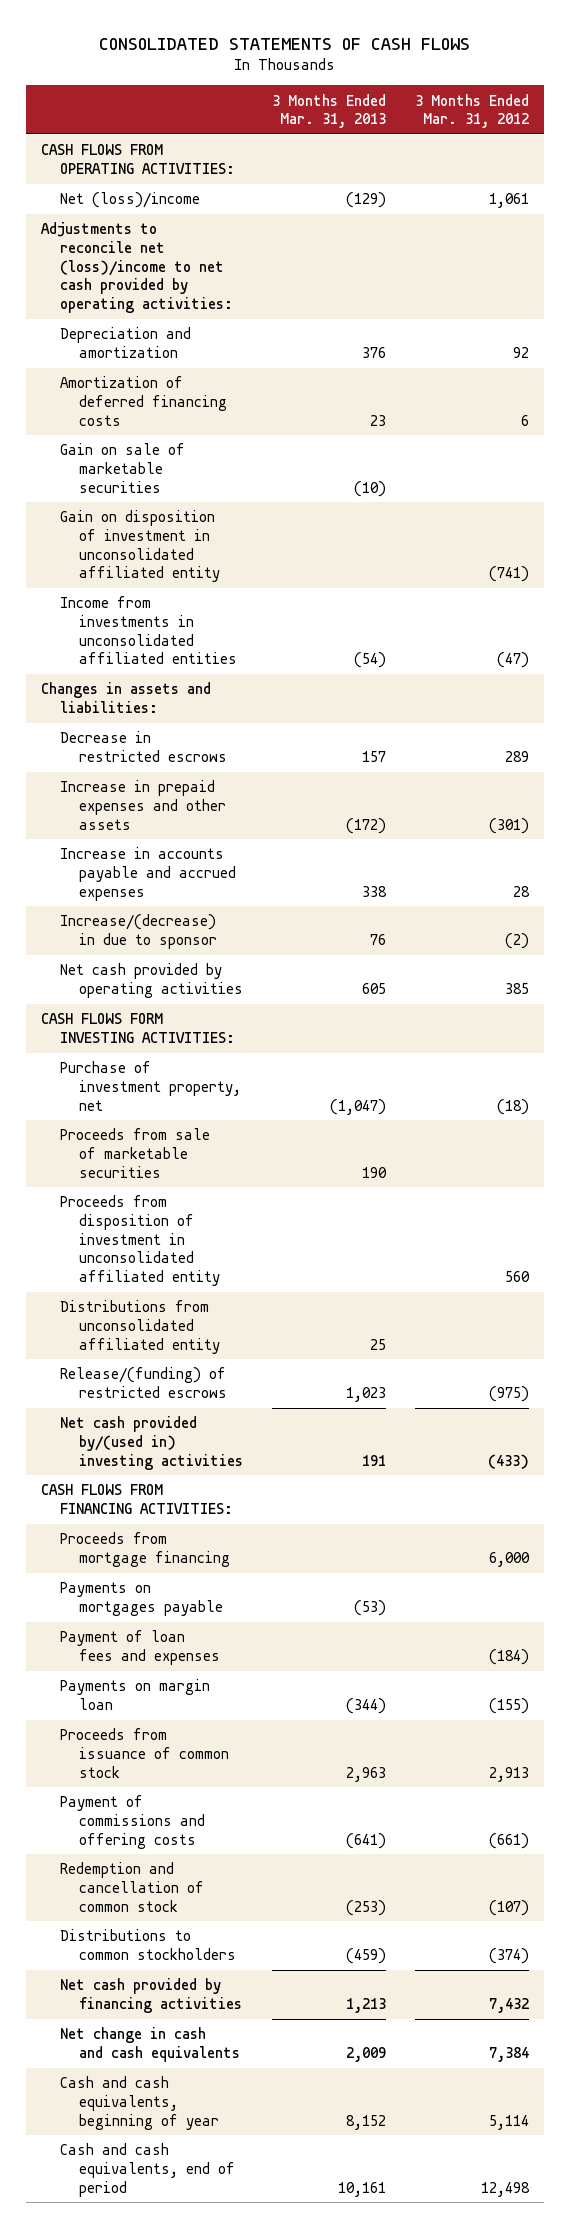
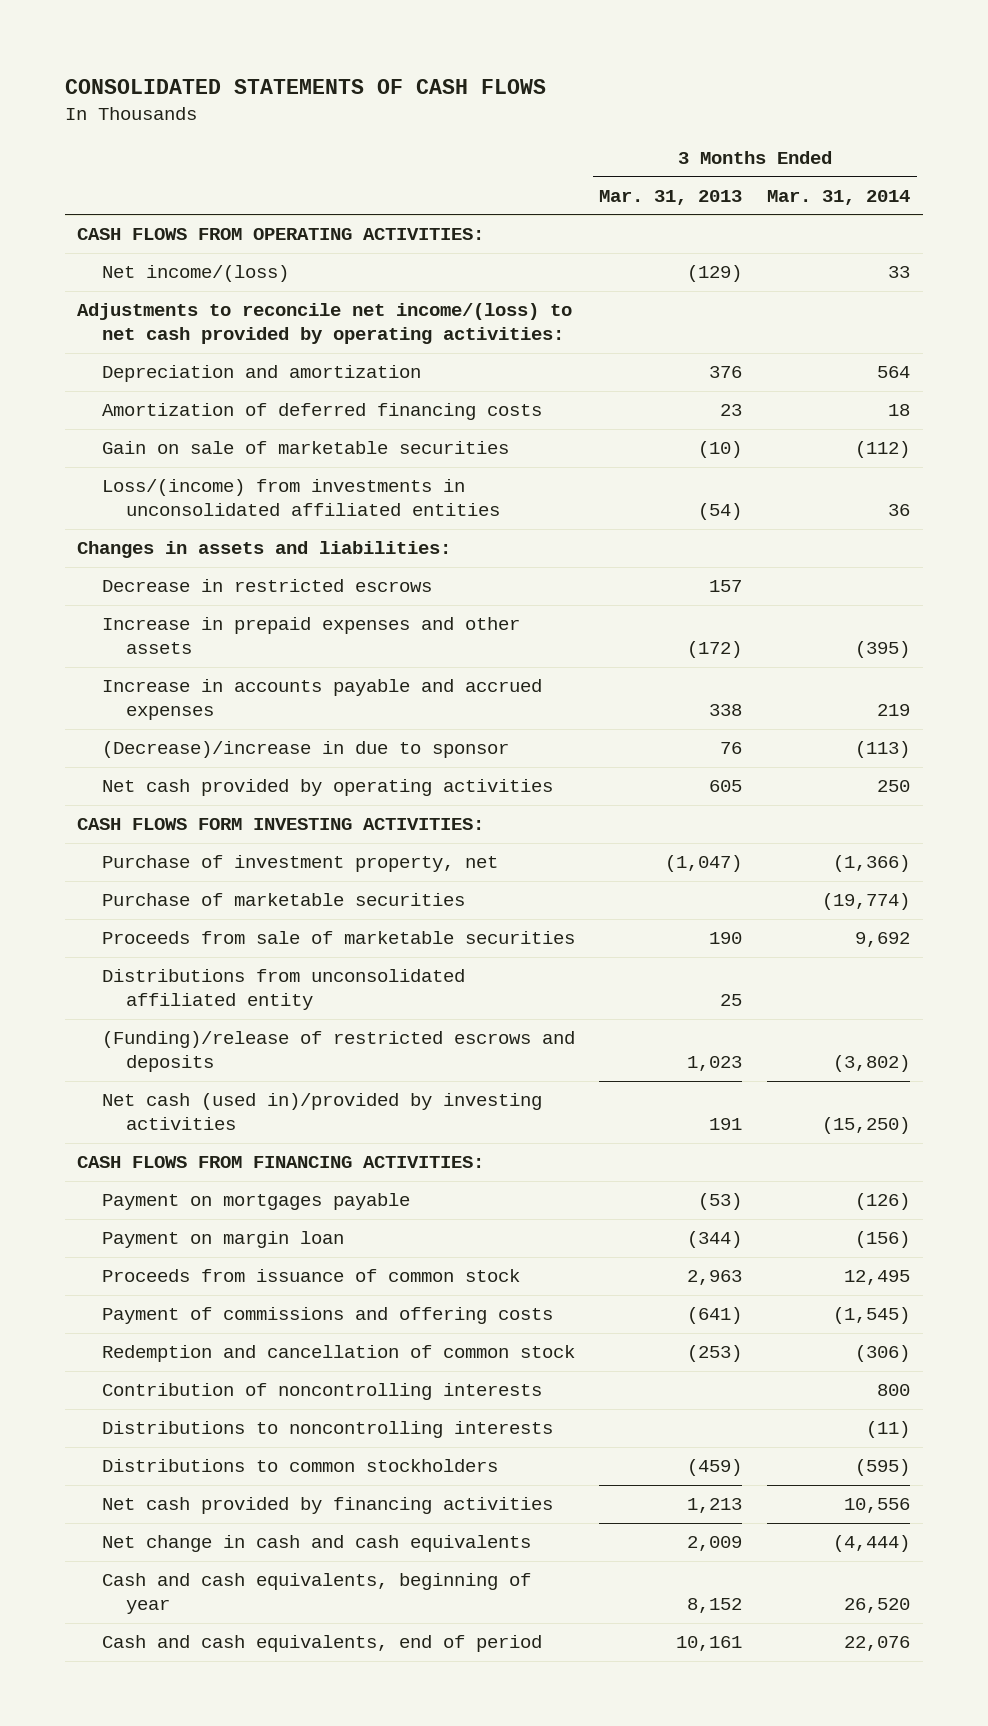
[415,93,530,129] 3 Months Ended Mar. 31, 2012 -> none
none -> [767,189,911,205] Mar. 31, 2014
[59,192,200,209] Net (loss)/income -> [101,265,289,283] Net income/(loss)
[40,222,233,314] Adjustments to reconcile net (loss)/income to net cash provided by operating activities: -> [77,303,573,345] Adjustments to reconcile net income/(loss) to net cash provided by operating activities:
[59,510,221,583] Gain on disposition of investment in unconsolidated affiliated entity -> none
[59,596,238,665] Income from investments in unconsolidated affiliated entities -> [101,479,500,517] Loss/(income) from investments in unconsolidated affiliated entities
[59,914,218,949] Increase/(decrease) in due to sponsor -> [101,741,509,759] (Decrease)/increase in due to sponsor
none -> [101,893,465,907] Purchase of marketable securities
[59,1195,221,1287] Proceeds from disposition of investment in unconsolidated affiliated entity -> none
[59,1367,228,1398] Release/(funding) of restricted escrows -> [101,1031,575,1073] (Funding)/release of restricted escrows and deposits
[59,1416,244,1470] Net cash provided by/(used in) investing activities -> [101,1093,542,1131] Net cash (used in)/provided by investing activities
[59,1532,231,1567] Proceeds from mortgage financing -> none
[59,1630,221,1665] Payment of loan fees and expenses -> none
[59,1582,224,1616] Payments on mortgages payable -> [101,1193,410,1211] Payment on mortgages payable
[59,1679,210,1710] Payments on margin loan -> [101,1231,344,1249] Payment on margin loan
none -> [101,1383,542,1401] Contribution of noncontrolling interests
none -> [101,1421,553,1439] Distributions to noncontrolling interests

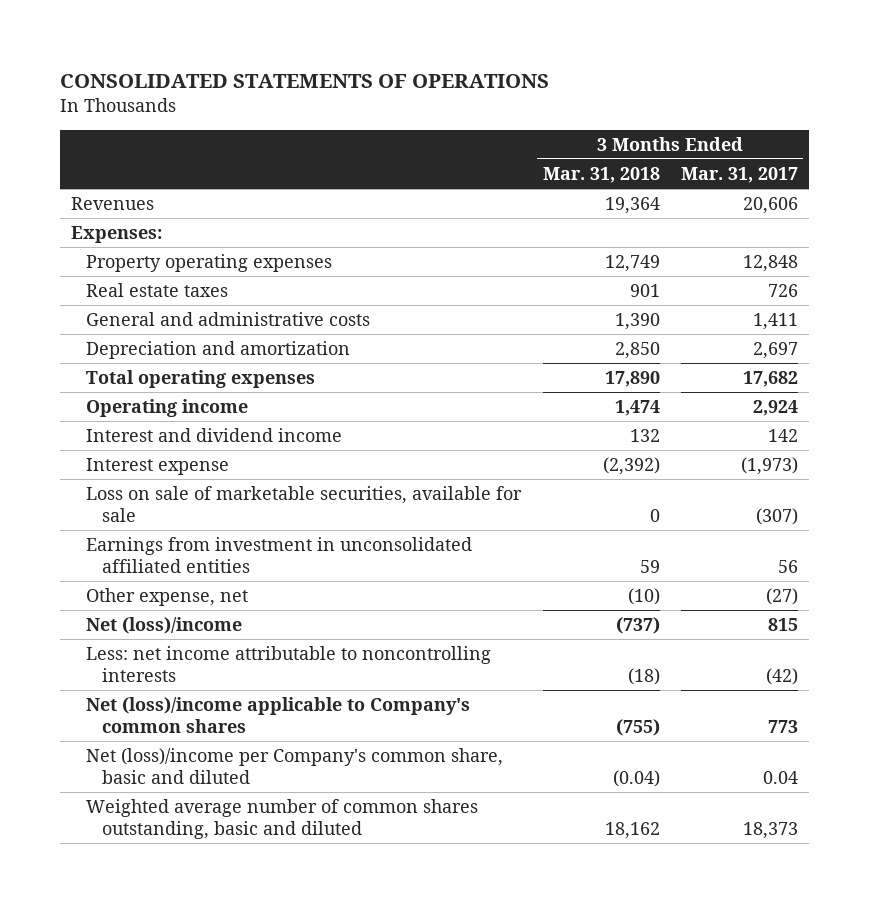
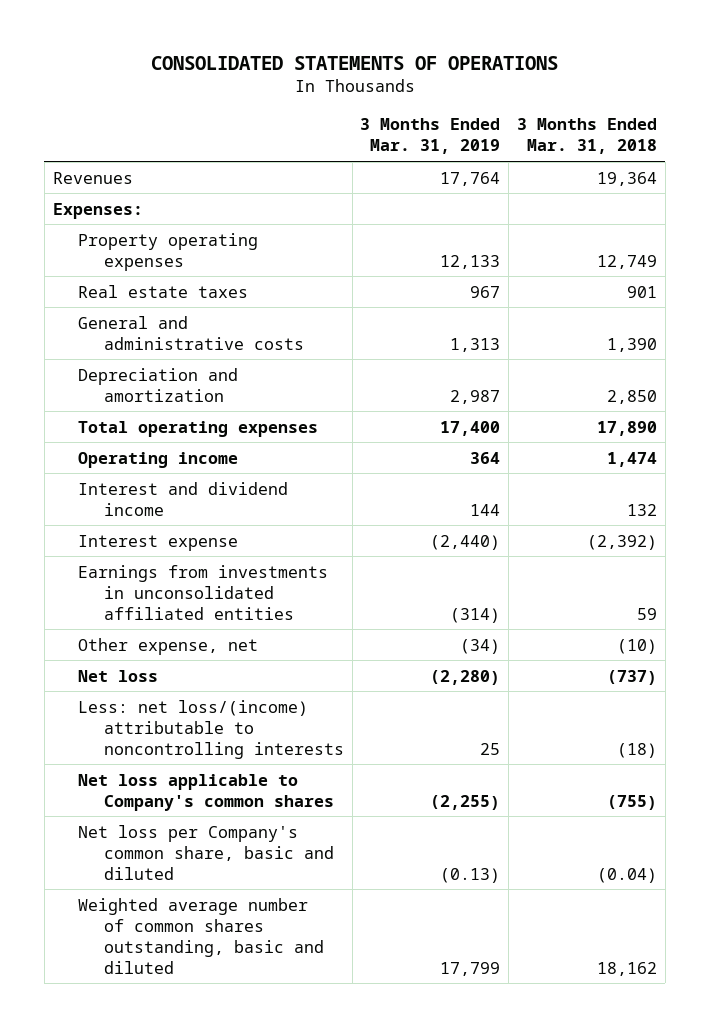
[681,167,799,184] Mar. 31, 2017 -> none
none -> [360,118,501,155] 3 Months Ended Mar. 31, 2019
[86,486,523,522] Loss on sale of marketable securities, available for sale -> none
[86,537,473,573] Earnings from investment in unconsolidated affiliated entities -> [78,564,329,620] Earnings from investments in unconsolidated affiliated entities
[86,617,243,635] Net (loss)/income -> [78,669,159,682] Net loss
[86,646,492,682] Less: net income attributable to noncontrolling interests -> [78,699,344,759] Less: net loss/(income) attributable to noncontrolling interests
[86,697,471,733] Net (loss)/income applicable to Company's common shares -> [78,773,334,811] Net loss applicable to Company's common shares
[86,748,504,784] Net (loss)/income per Company's common share, basic and diluted -> [78,824,334,880] Net loss per Company's common share, basic and diluted

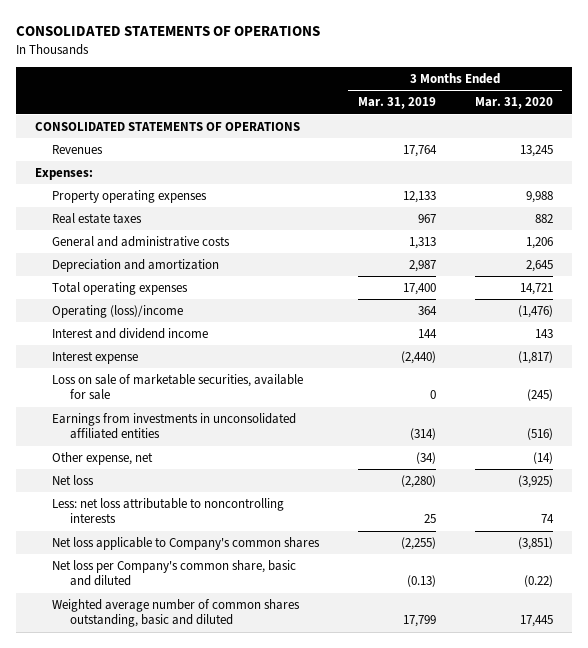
[517,118,658,155] 3 Months Ended Mar. 31, 2018 -> none
none -> [474,97,553,110] Mar. 31, 2020
none -> [35,122,301,132] CONSOLIDATED STATEMENTS OF OPERATIONS
[78,451,239,468] Operating income -> [52,305,184,319] Operating (loss)/income
none -> [52,374,304,401] Loss on sale of marketable securities, available for sale
[78,699,344,759] Less: net loss/(income) attributable to noncontrolling interests -> [52,498,285,524] Less: net loss attributable to noncontrolling interests

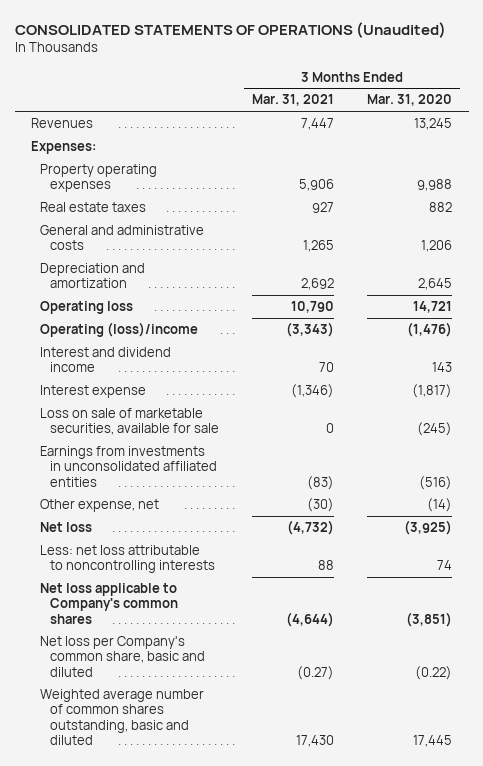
[15,26,320,37] CONSOLIDATED STATEMENTS OF OPERATIONS -> [14,21,446,38] CONSOLIDATED STATEMENTS OF OPERATIONS (Unaudited)
[358,97,437,110] Mar. 31, 2019 -> none
none -> [251,94,334,107] Mar. 31, 2021
[35,122,301,132] CONSOLIDATED STATEMENTS OF OPERATIONS -> none
[52,282,189,296] Total operating expenses -> [40,301,134,315] Operating loss

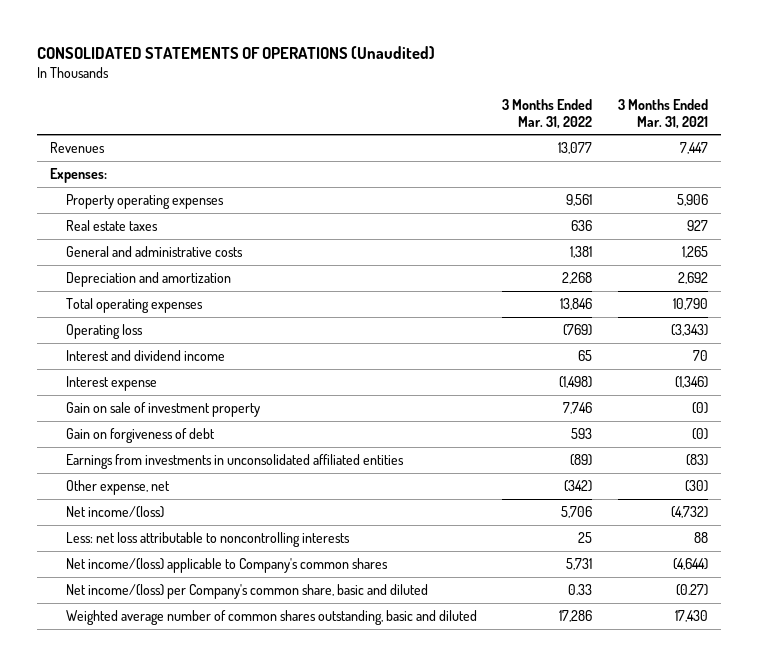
[367,94,453,107] Mar. 31, 2020 -> none
none -> [502,99,593,129] 3 Months Ended Mar. 31, 2022
[40,322,199,338] Operating (loss)/income -> none
none -> [65,297,203,313] Total operating expenses
[290,301,334,314] 10,790 -> [671,323,709,336] (3,343)
[40,408,219,436] Loss on sale of marketable securities, available for sale -> none
none -> [65,401,260,417] Gain on sale of investment property
none -> [65,427,215,443] Gain on forgiveness of debt
[40,522,93,533] Net loss -> [65,505,164,518] Net income/(loss)
[40,583,178,624] Net loss applicable to Company's common shares -> [65,557,388,573] Net income/(loss) applicable to Company's common shares
[40,636,205,677] Net loss per Company's common share, basic and diluted -> [65,583,428,599] Net income/(loss) per Company's common share, basic and diluted

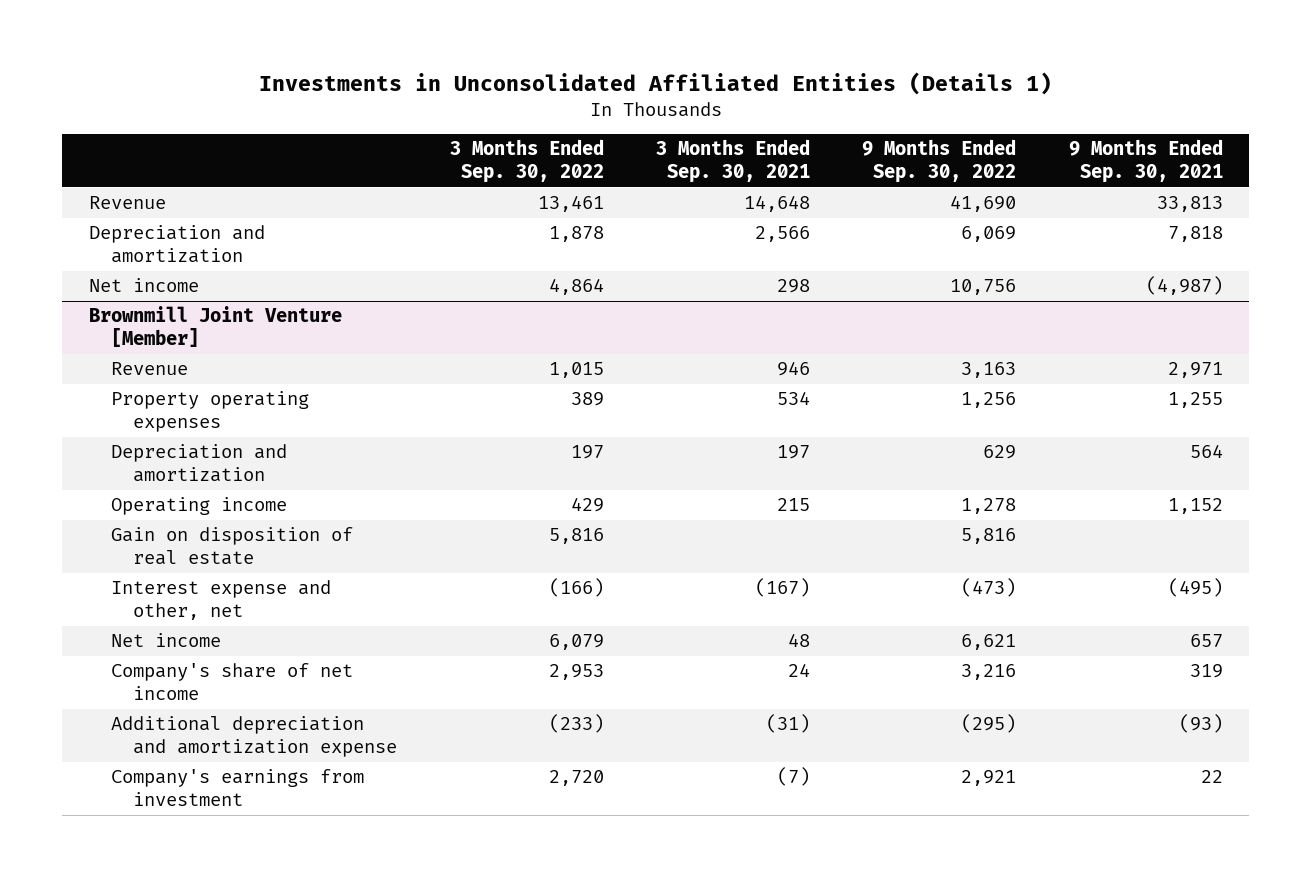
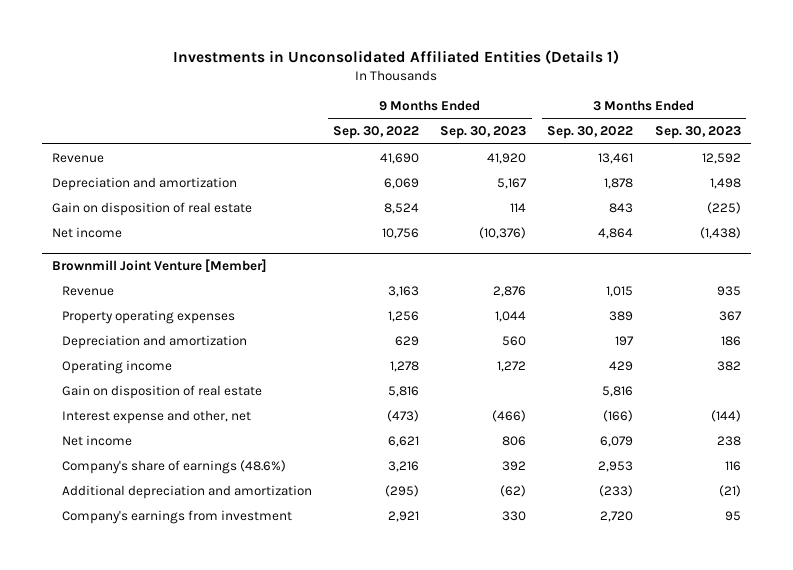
[655,139,810,184] 3 Months Ended Sep. 30, 2021 -> none
[1068,139,1223,184] 9 Months Ended Sep. 30, 2021 -> none
none -> [440,126,527,140] Sep. 30, 2023
none -> [654,126,741,140] Sep. 30, 2023
none -> [52,201,253,216] Gain on disposition of real estate
[110,663,353,701] Company's share of net income -> [62,459,287,474] Company's share of earnings (48.6%)
[110,716,398,758] Additional depreciation and amortization expense -> [62,484,313,499] Additional depreciation and amortization

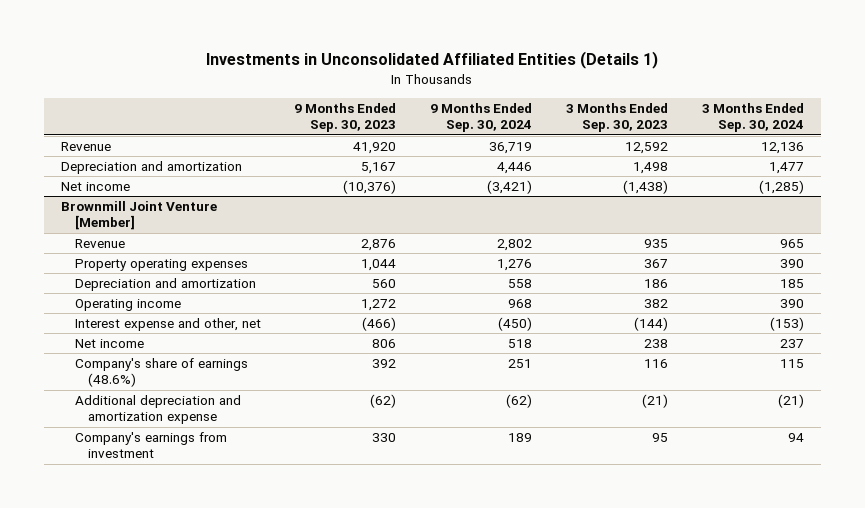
[333,126,420,140] Sep. 30, 2022 -> none
[547,126,634,140] Sep. 30, 2022 -> none
none -> [430,102,533,133] 9 Months Ended Sep. 30, 2024
none -> [701,102,804,133] 3 Months Ended Sep. 30, 2024
[52,201,253,216] Gain on disposition of real estate -> none
[62,384,263,399] Gain on disposition of real estate -> none
[62,484,313,499] Additional depreciation and amortization -> [74,395,241,425] Additional depreciation and amortization expense

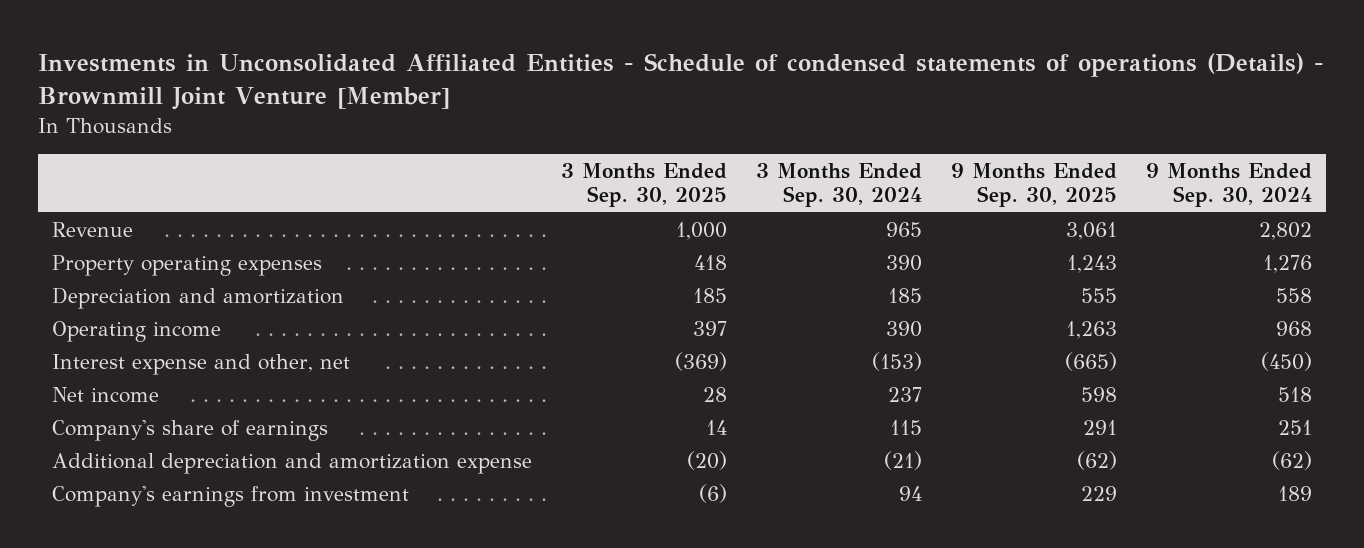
[206,51,659,70] Investments in Unconsolidated Affiliated Entities (Details 1) -> [38,53,1325,110] Investments in Unconsolidated Affiliated Entities - Schedule of condensed statements of operations (Details) - Brownmill Joint Venture [Member]
[294,102,397,133] 9 Months Ended Sep. 30, 2023 -> none
[565,102,668,133] 3 Months Ended Sep. 30, 2023 -> none
none -> [561,162,728,208] 3 Months Ended Sep. 30, 2025
none -> [950,162,1117,208] 9 Months Ended Sep. 30, 2025
[61,142,112,152] Revenue -> none
[61,161,243,175] Depreciation and amortization -> none
[61,182,131,192] Net income -> none
[61,201,218,231] Brownmill Joint Venture [Member] -> none
[74,358,248,388] Company's share of earnings (48.6%) -> [52,419,329,441] Company's share of earnings

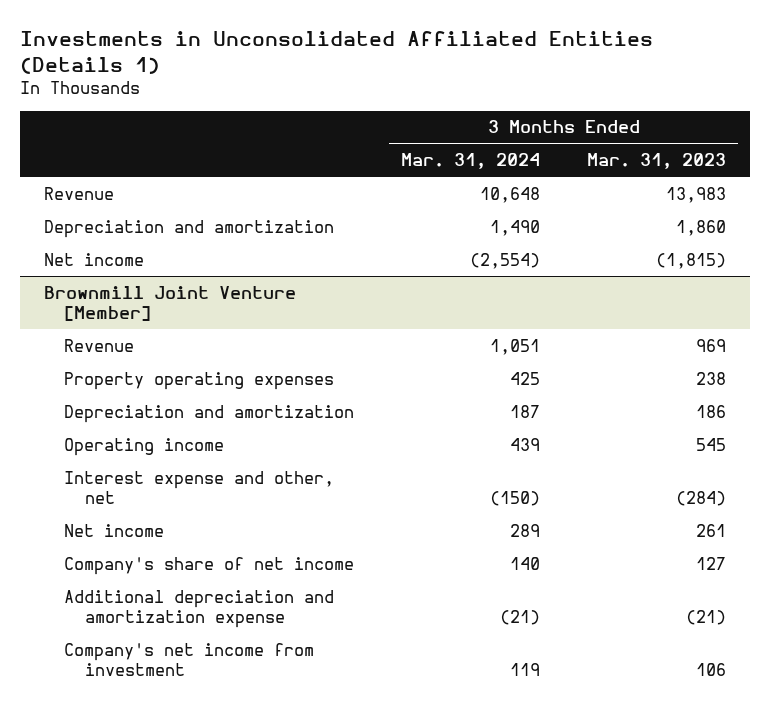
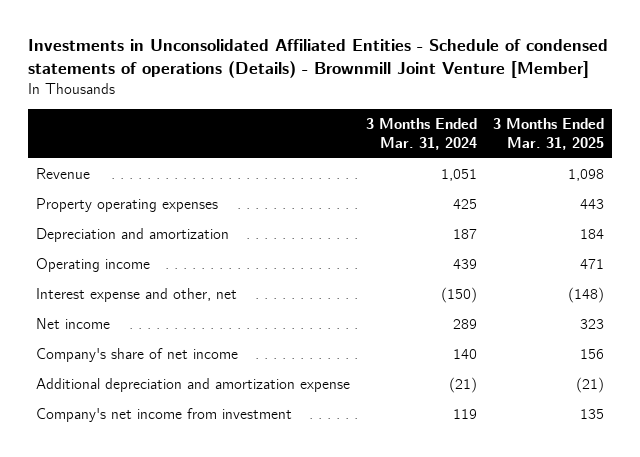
[20,30,654,74] Investments in Unconsolidated Affiliated Entities (Details 1) -> [27,39,608,79] Investments in Unconsolidated Affiliated Entities - Schedule of condensed statements of operations (Details) - Brownmill Joint Venture [Member]
[587,153,727,170] Mar. 31, 2023 -> none
none -> [493,118,605,150] 3 Months Ended Mar. 31, 2025
[43,186,114,200] Revenue -> none
[43,219,334,238] Depreciation and amortization -> none
[43,252,144,266] Net income -> none
[43,285,296,322] Brownmill Joint Venture [Member] -> none

